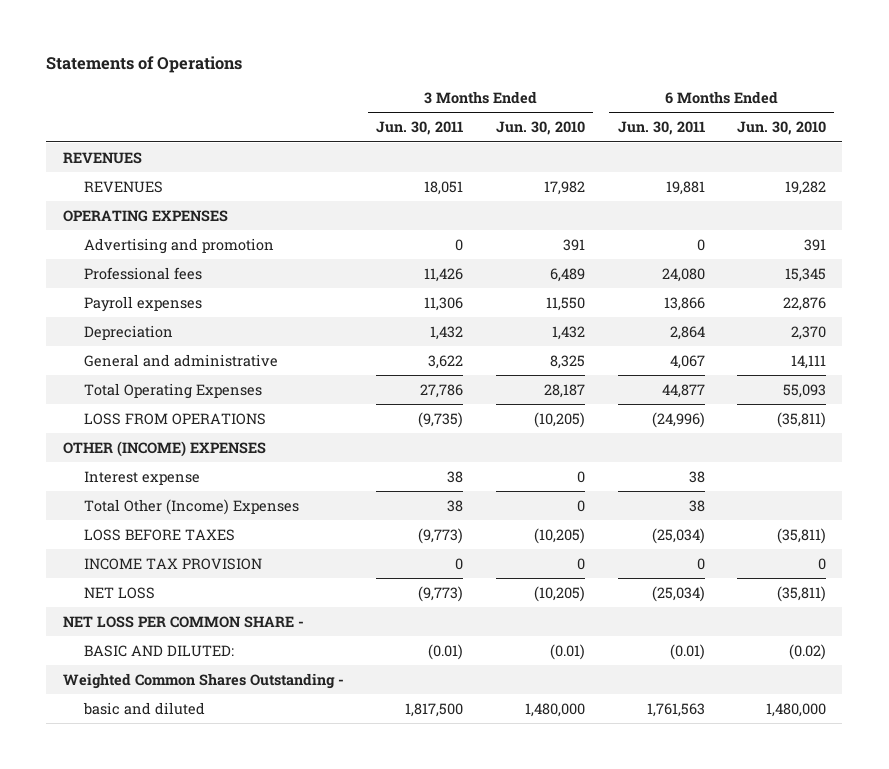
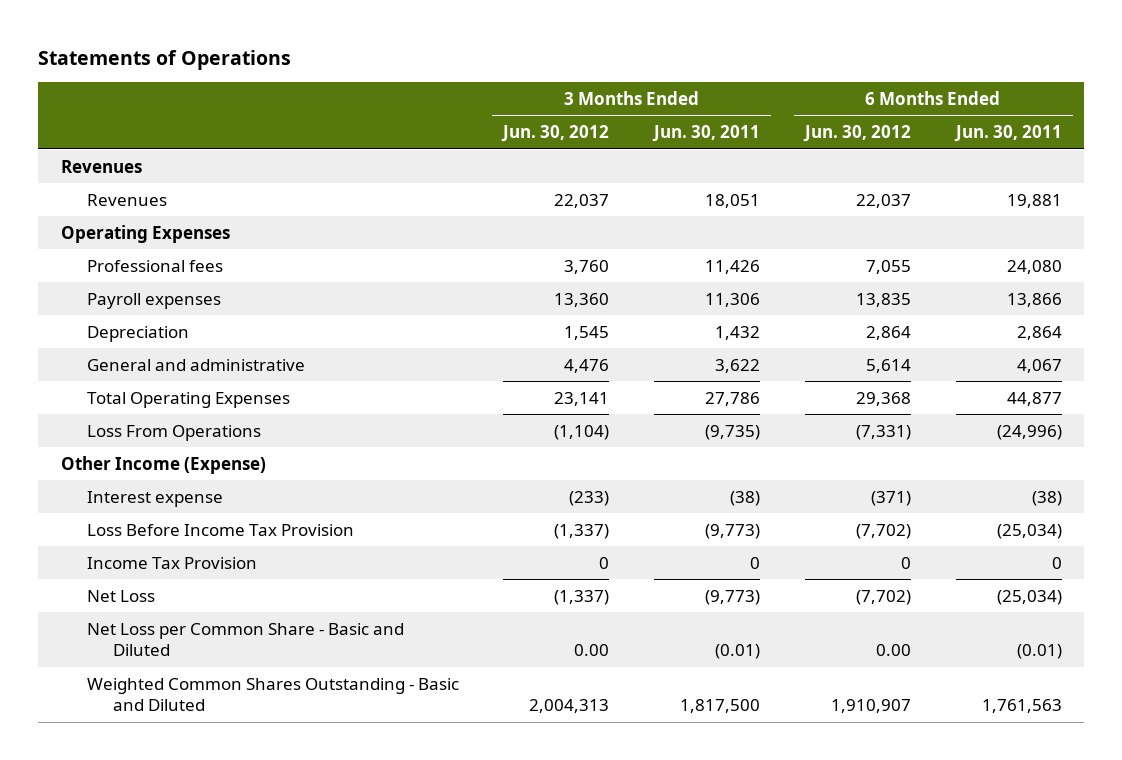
[495,121,585,136] Jun. 30, 2010 -> none
[737,121,827,136] Jun. 30, 2010 -> none
none -> [501,125,610,143] Jun. 30, 2012
none -> [803,125,912,143] Jun. 30, 2012
[84,237,275,254] Advertising and promotion -> none
[62,151,142,164] REVENUES -> [60,159,142,173] Revenues
[84,180,164,193] REVENUES -> [86,193,167,206] Revenues
[62,209,228,222] OPERATING EXPENSES -> [60,224,230,243] Operating Expenses
[84,498,300,515] Total Other (Income) Expenses -> none
[62,615,304,628] NET LOSS PER COMMON SHARE - -> none
[62,672,344,689] Weighted Common Shares Outstanding - -> none
[84,412,267,425] LOSS FROM OPERATIONS -> [86,424,261,441] Loss From Operations
[62,440,266,457] OTHER (INCOME) EXPENSES -> [60,455,266,474] Other Income (Expense)
[447,470,464,483] 38 -> [730,490,761,506] (38)
[688,470,705,483] 38 -> [1031,490,1062,506] (38)
[84,528,236,541] LOSS BEFORE TAXES -> [86,523,354,536] Loss Before Income Tax Provision
[84,557,263,570] INCOME TAX PROVISION -> [86,556,257,569] Income Tax Provision
[84,586,156,599] NET LOSS -> [86,589,155,602] Net Loss
[84,644,235,657] BASIC AND DILUTED: -> [86,622,404,657] Net Loss per Common Share - Basic and Diluted
[83,701,206,715] basic and diluted -> [86,677,459,712] Weighted Common Shares Outstanding - Basic and Diluted

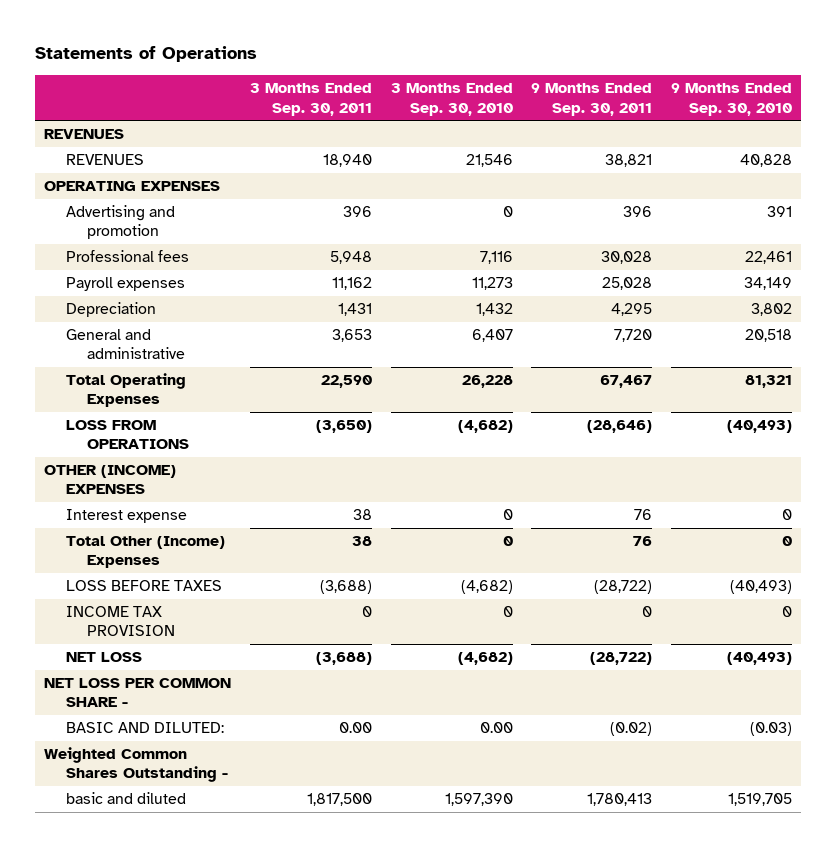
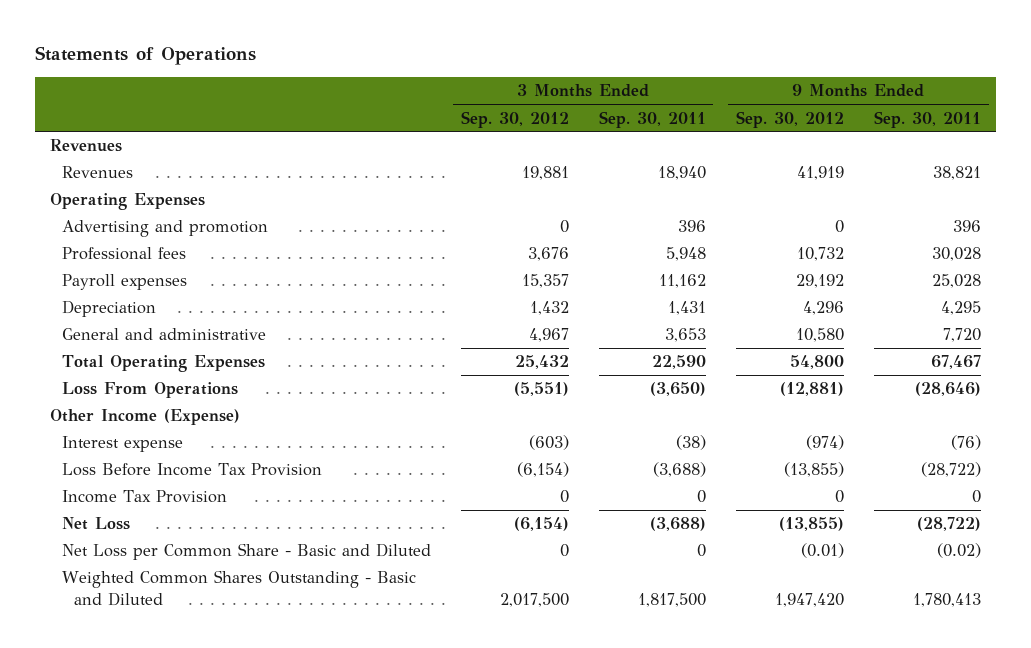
[390,83,513,116] 3 Months Ended Sep. 30, 2010 -> none
[670,83,792,116] 9 Months Ended Sep. 30, 2010 -> none
none -> [460,110,569,128] Sep. 30, 2012
none -> [735,110,844,128] Sep. 30, 2012
[44,129,125,140] REVENUES -> [49,139,122,153] Revenues
[65,154,144,166] REVENUES -> [61,166,133,179] Revenues
[44,181,221,192] OPERATING EXPENSES -> [49,193,205,211] Operating Expenses
[65,536,225,569] Total Other (Income) Expenses -> none
[44,678,232,708] NET LOSS PER COMMON SHARE - -> none
[44,747,228,783] Weighted Common Shares Outstanding - -> none
[65,420,190,450] LOSS FROM OPERATIONS -> [61,382,238,399] Loss From Operations
[44,465,177,495] OTHER (INCOME) EXPENSES -> [49,409,240,426] Other Income (Expense)
[353,509,373,521] 38 -> [675,435,706,451] (38)
[634,509,653,521] 76 -> [951,435,982,451] (76)
[65,580,222,592] LOSS BEFORE TAXES -> [61,463,322,477] Loss Before Income Tax Provision
[65,606,176,637] INCOME TAX PROVISION -> [61,490,227,504] Income Tax Provision
[65,652,142,663] NET LOSS -> [61,517,130,531] Net Loss
[65,722,224,734] BASIC AND DILUTED: -> [61,543,431,561] Net Loss per Common Share - Basic and Diluted
[339,722,373,734] 0.00 -> [696,544,706,558] 0
[65,792,186,805] basic and diluted -> [61,570,416,606] Weighted Common Shares Outstanding - Basic and Diluted

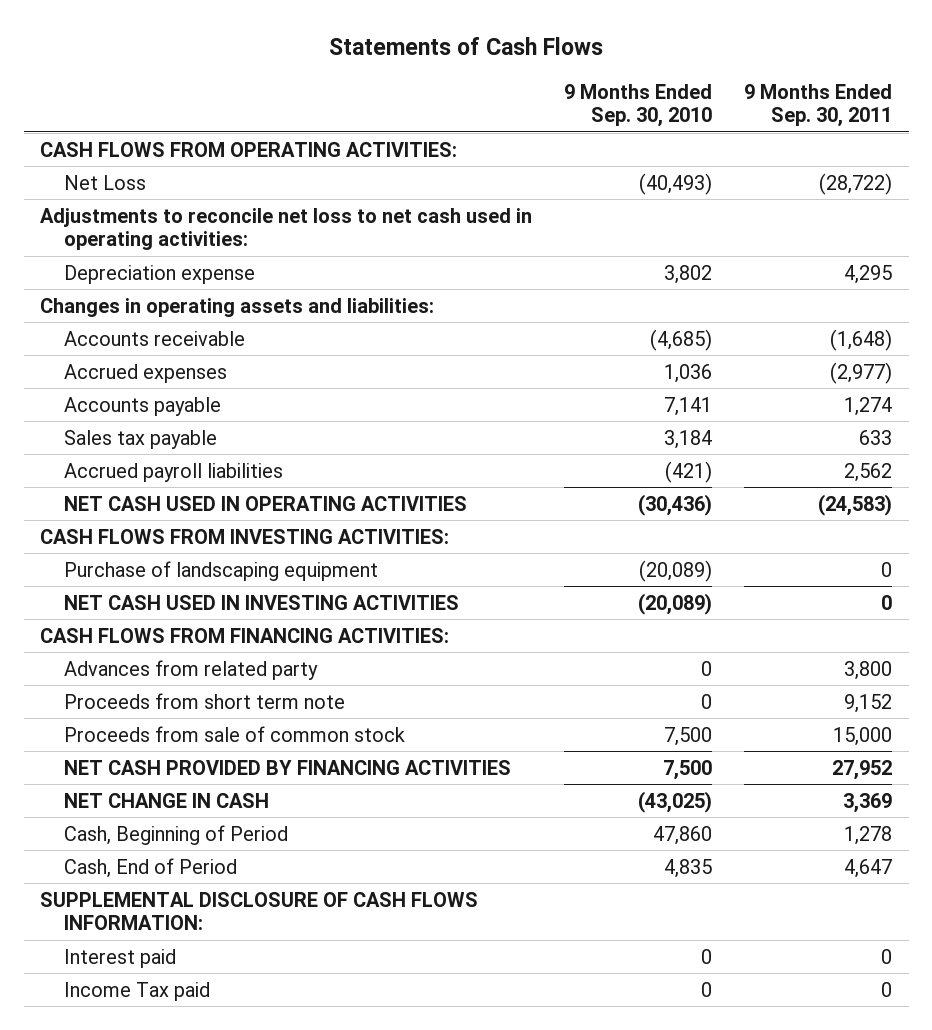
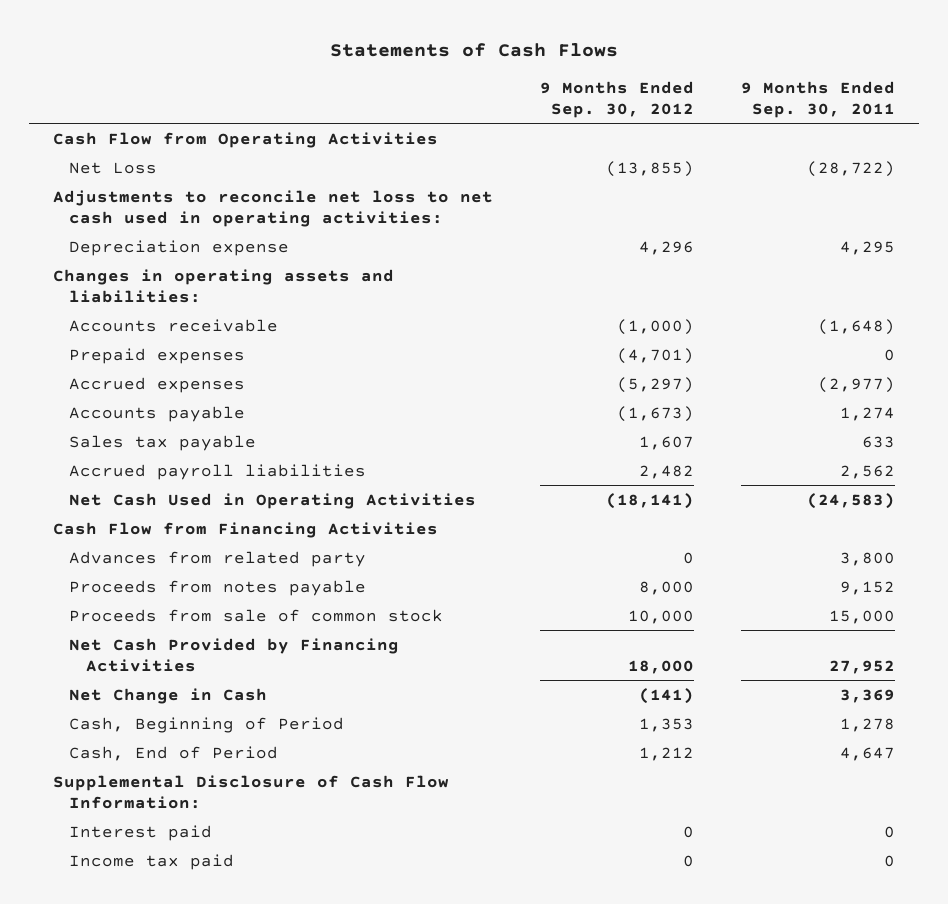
[564,83,713,128] 9 Months Ended Sep. 30, 2010 -> none
none -> [539,81,694,119] 9 Months Ended Sep. 30, 2012
[39,141,457,157] CASH FLOWS FROM OPERATING ACTIVITIES: -> [52,131,438,148] Cash Flow from Operating Activities
none -> [69,347,246,364] Prepaid expenses
[39,528,449,544] CASH FLOWS FROM INVESTING ACTIVITIES: -> none
[64,560,379,581] Purchase of landscaping equipment -> none
[64,594,460,610] NET CASH USED IN INVESTING ACTIVITIES -> none
[64,495,468,511] NET CASH USED IN OPERATING ACTIVITIES -> [69,492,477,509] Net Cash Used in Operating Activities
[39,627,449,643] CASH FLOWS FROM FINANCING ACTIVITIES: -> [52,521,438,538] Cash Flow from Financing Activities
[64,692,346,709] Proceeds from short term note -> [69,579,367,596] Proceeds from notes payable
[64,759,512,775] NET CASH PROVIDED BY FINANCING ACTIVITIES -> [69,637,400,672] Net Cash Provided by Financing Activities
[64,792,270,808] NET CHANGE IN CASH -> [69,687,268,704] Net Change in Cash
[39,891,478,931] SUPPLEMENTAL DISCLOSURE OF CASH FLOWS INFORMATION: -> [52,774,449,809] Supplemental Disclosure of Cash Flow Information:
[64,981,211,1001] Income Tax paid -> [69,853,235,870] Income tax paid

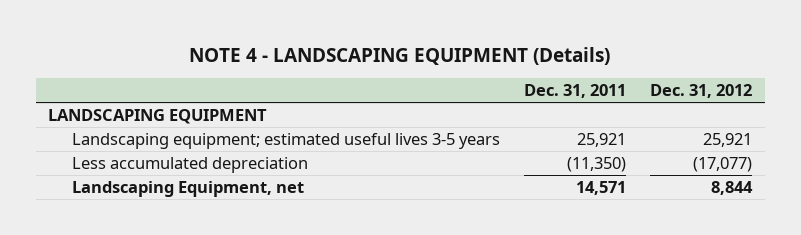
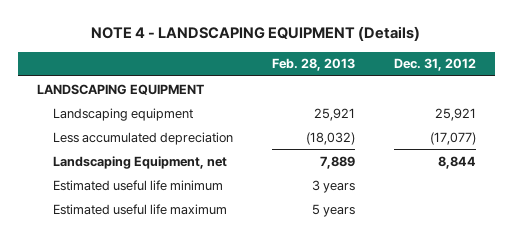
[524,84,627,99] Dec. 31, 2011 -> none
none -> [272,58,356,72] Feb. 28, 2013
[72,133,501,150] Landscaping equipment; estimated useful lives 3-5 years -> [53,107,194,121] Landscaping equipment
none -> [53,179,224,191] Estimated useful life minimum
none -> [53,203,228,215] Estimated useful life maximum

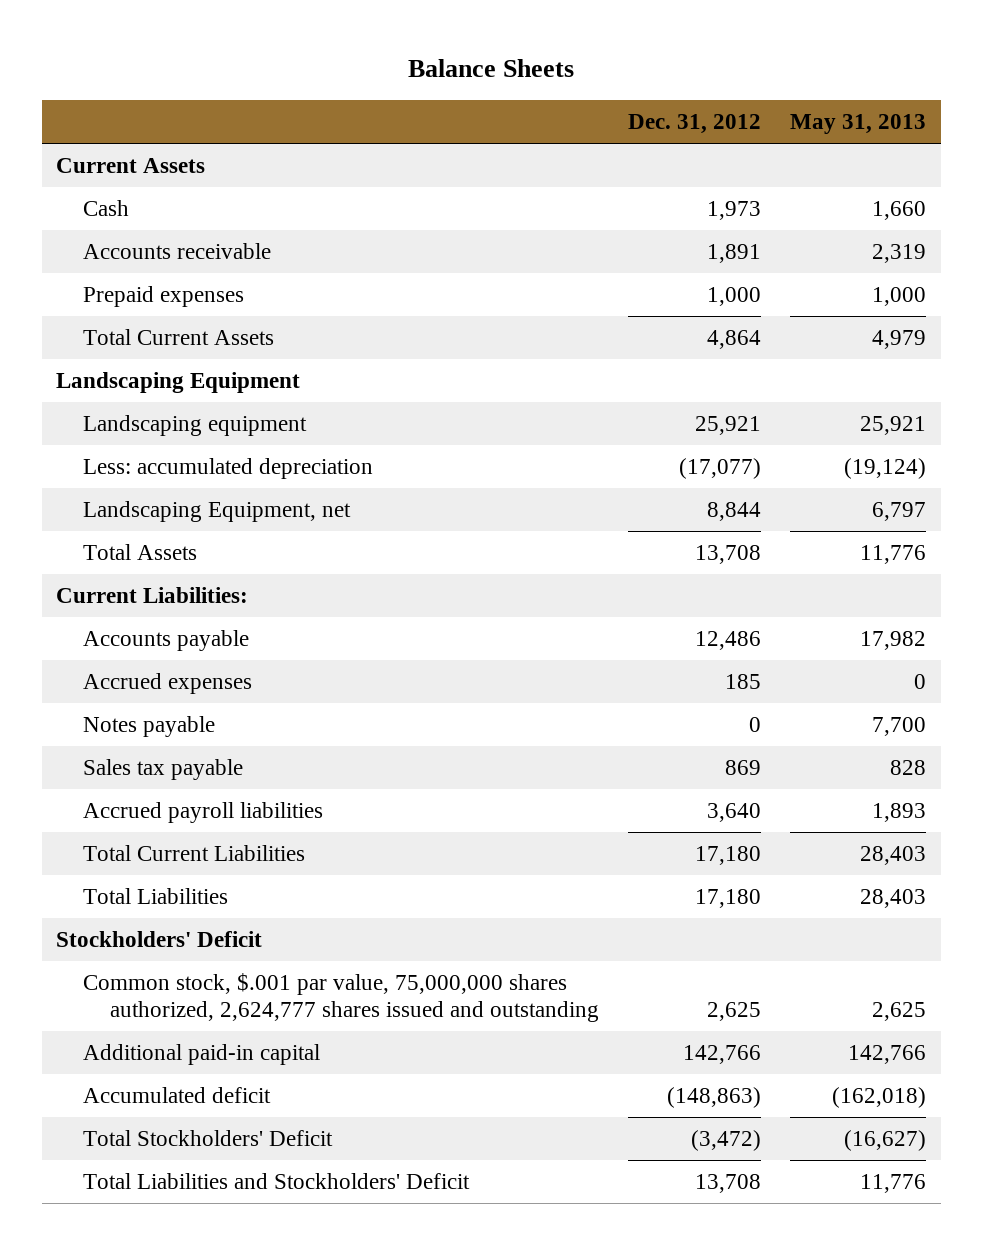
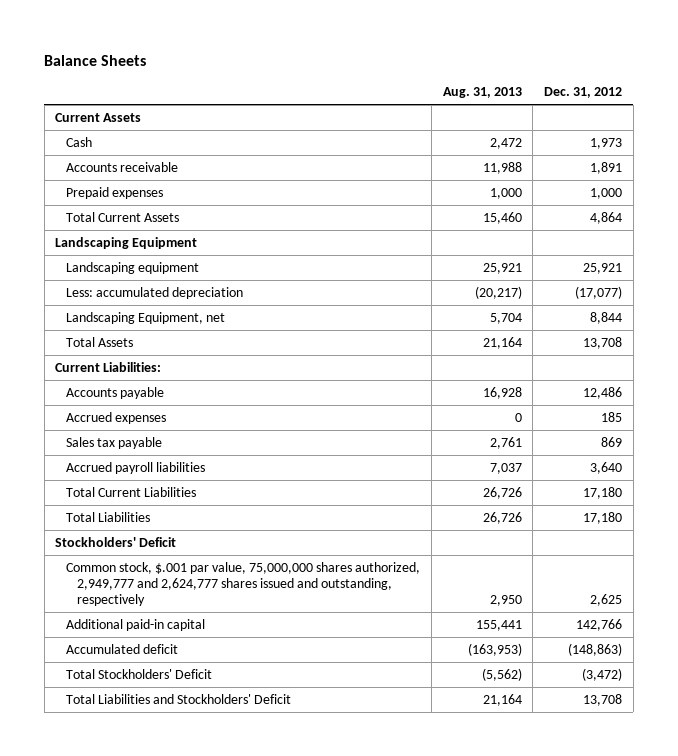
[790,114,927,135] May 31, 2013 -> none
none -> [442,87,522,99] Aug. 31, 2013
[83,715,216,737] Notes payable -> none
[83,972,600,1023] Common stock, $.001 par value, 75,000,000 shares authorized, 2,624,777 shares issued and outstanding -> [66,561,421,606] Common stock, $.001 par value, 75,000,000 shares authorized, 2,949,777 and 2,624,777 shares issued and outstanding, respectively

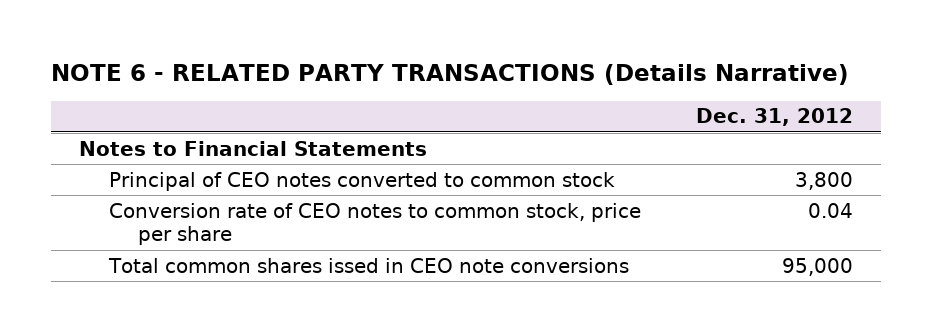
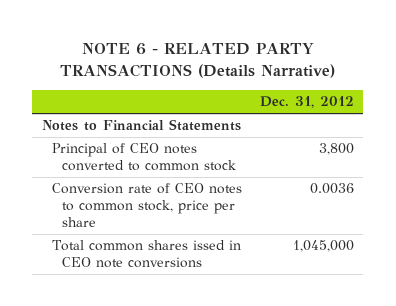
[808,202,854,218] 0.04 -> [310,183,355,195] 0.0036
[782,257,854,276] 95,000 -> [293,240,355,253] 1,045,000

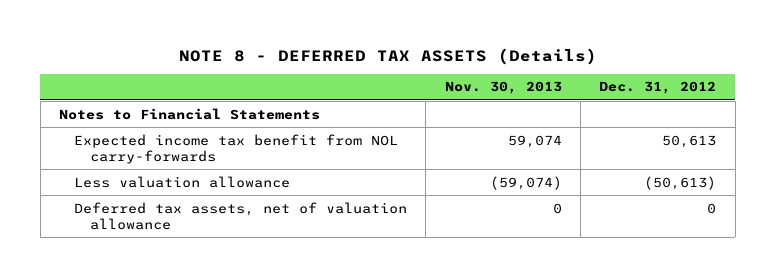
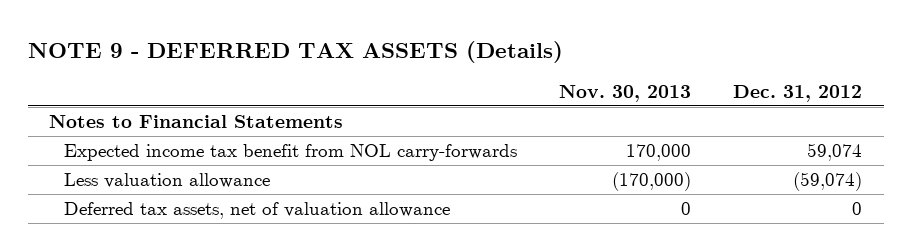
[178,47,597,65] NOTE 8 - DEFERRED TAX ASSETS (Details) -> [27,40,563,63] NOTE 9 - DEFERRED TAX ASSETS (Details)
[507,134,562,148] 59,074 -> [626,144,692,162] 170,000
[662,134,717,148] 50,613 -> [807,143,863,162] 59,074
[489,175,562,190] (59,074) -> [612,172,692,192] (170,000)
[644,175,717,190] (50,613) -> [793,172,863,192] (59,074)

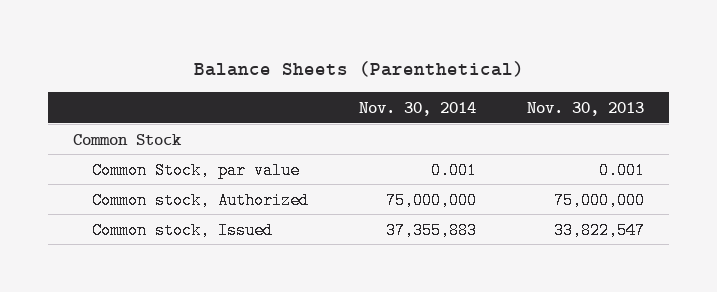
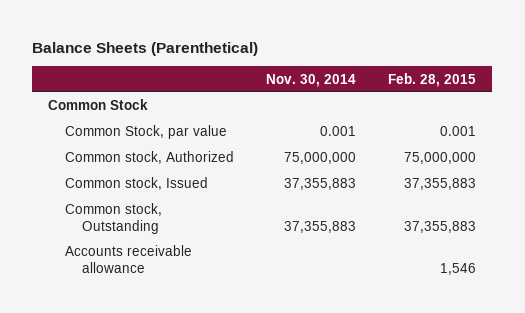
[526,101,644,116] Nov. 30, 2013 -> none
none -> [388,72,477,87] Feb. 28, 2015
none -> [65,203,163,234] Common stock, Outstanding
none -> [65,245,193,273] Accounts receivable allowance

